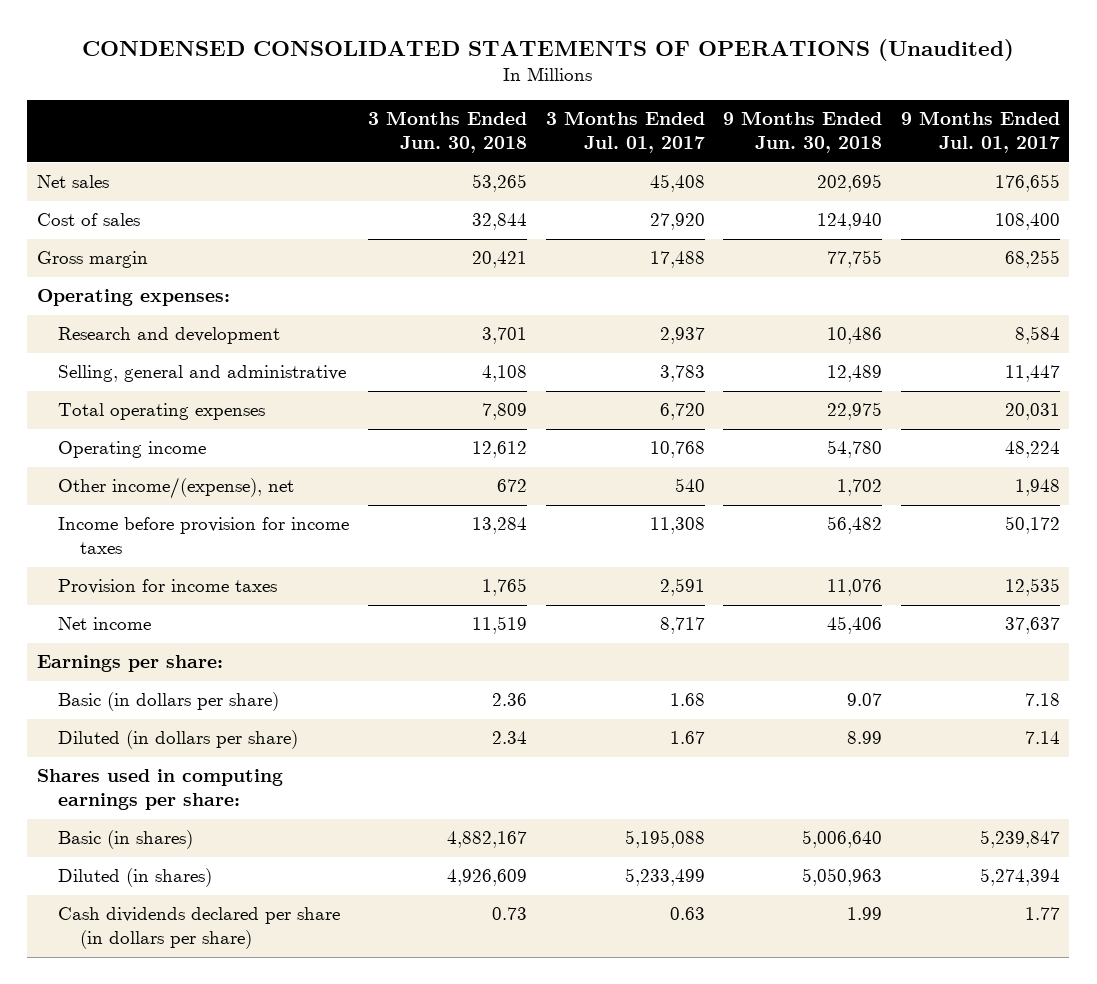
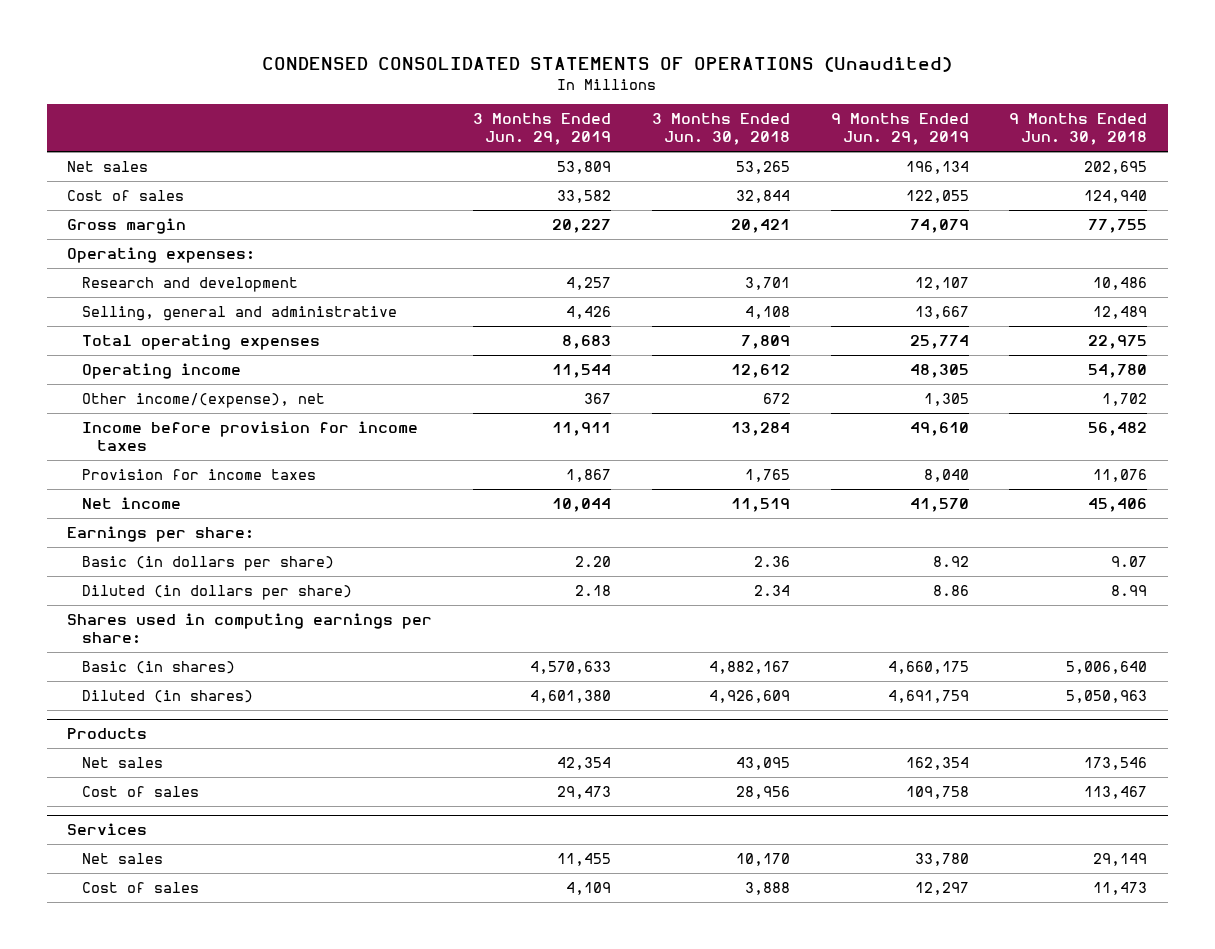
[545,111,705,154] 3 Months Ended Jul. 01, 2017 -> none
[901,111,1061,154] 9 Months Ended Jul. 01, 2017 -> none
none -> [473,113,612,146] 3 Months Ended Jun. 29, 2019
none -> [830,113,969,146] 9 Months Ended Jun. 29, 2019
[58,907,341,950] Cash dividends declared per share (in dollars per share) -> none
none -> [67,727,148,739] Products
none -> [82,756,164,768] Net sales
none -> [82,785,200,797] Cost of sales
none -> [67,822,148,835] Services
none -> [82,852,164,864] Net sales
none -> [82,881,200,893] Cost of sales

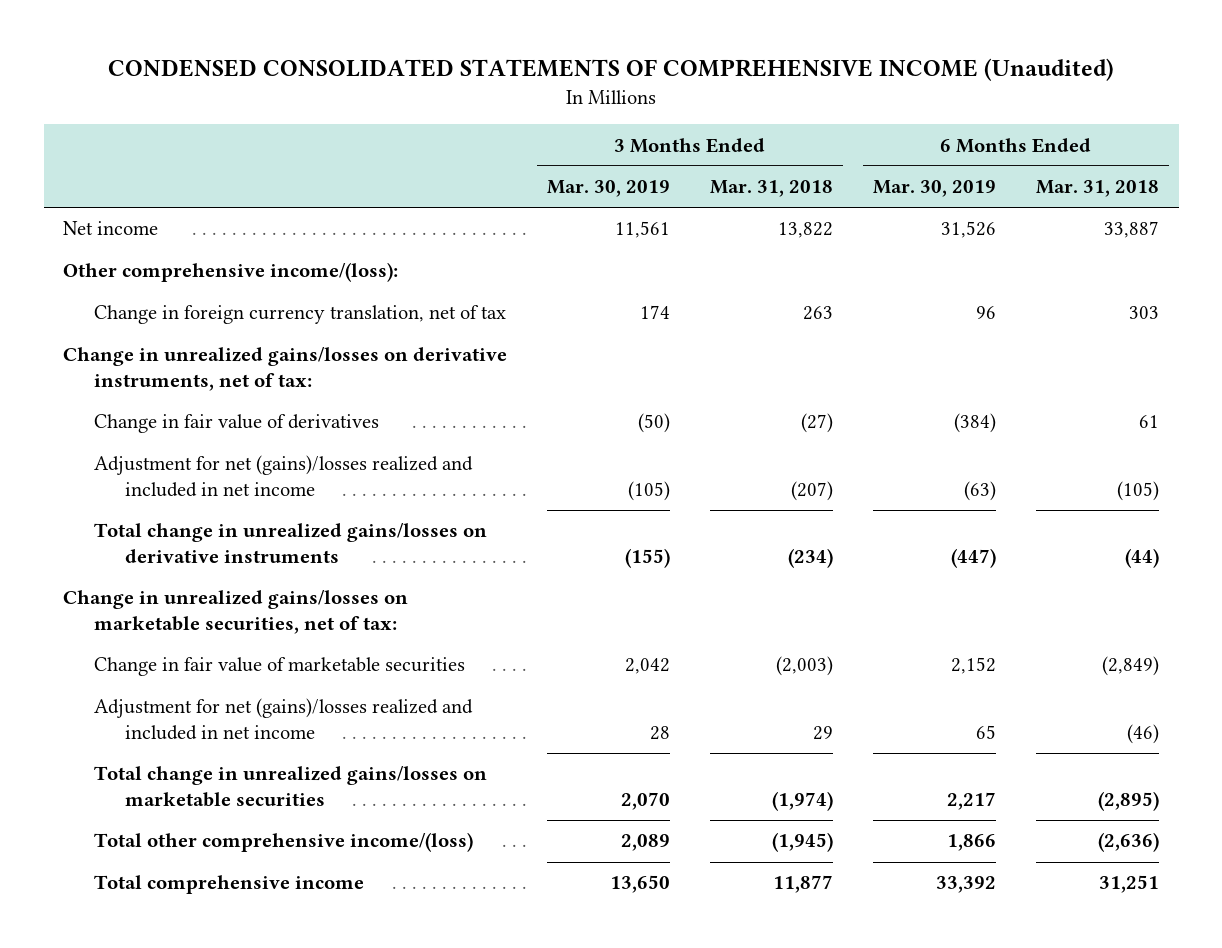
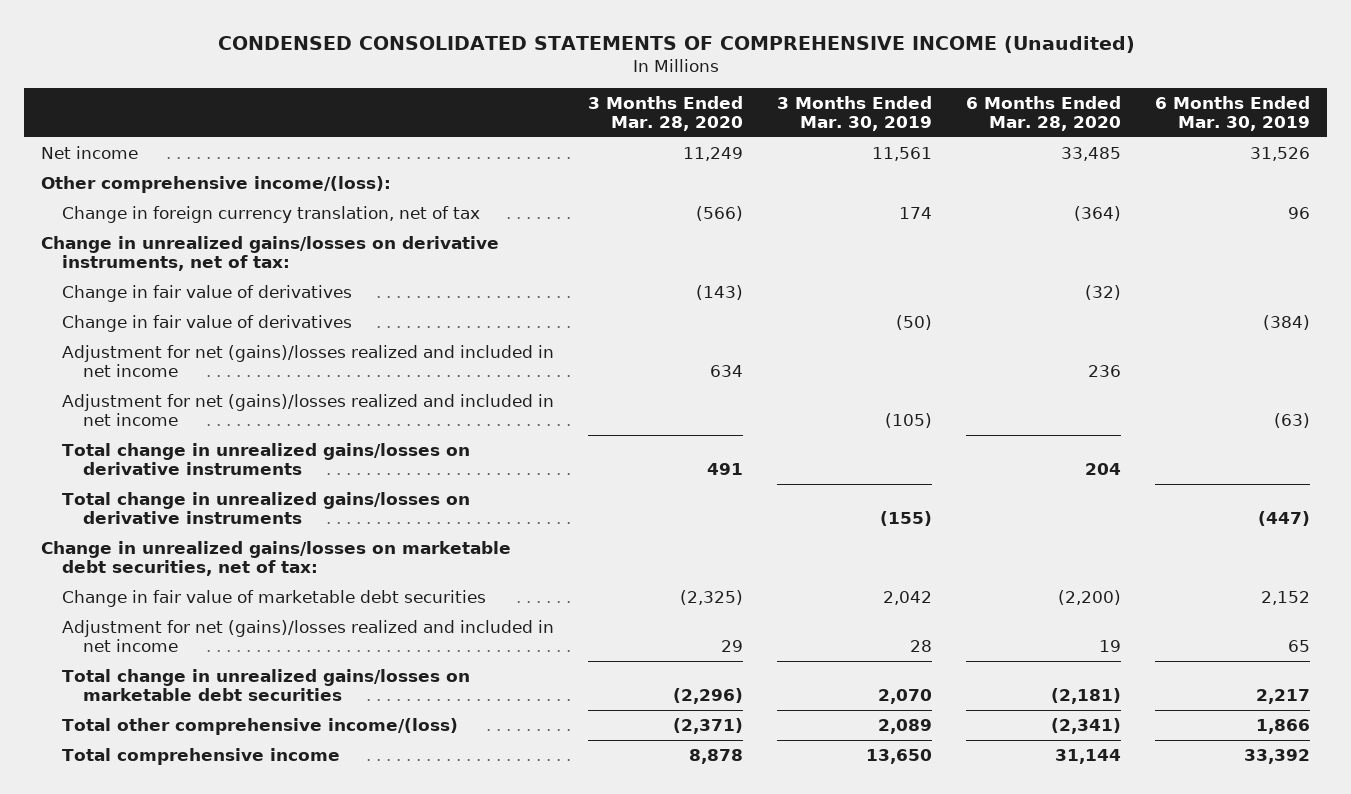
[710,180,834,198] Mar. 31, 2018 -> none
[1035,180,1159,198] Mar. 31, 2018 -> none
none -> [588,95,744,131] 3 Months Ended Mar. 28, 2020
none -> [966,95,1122,131] 6 Months Ended Mar. 28, 2020
none -> [62,284,353,302] Change in fair value of derivatives
none -> [62,344,555,377] Adjustment for net (gains)/losses realized and included in net income
none -> [62,442,471,475] Total change in unrealized gains/losses on derivative instruments
[63,590,409,635] Change in unrealized gains/losses on marketable securities, net of tax: -> [41,540,512,576] Change in unrealized gains/losses on marketable debt securities, net of tax:
[94,657,466,677] Change in fair value of marketable securities -> [62,589,487,607] Change in fair value of marketable debt securities
[94,766,488,808] Total change in unrealized gains/losses on marketable securities -> [62,668,471,701] Total change in unrealized gains/losses on marketable debt securities

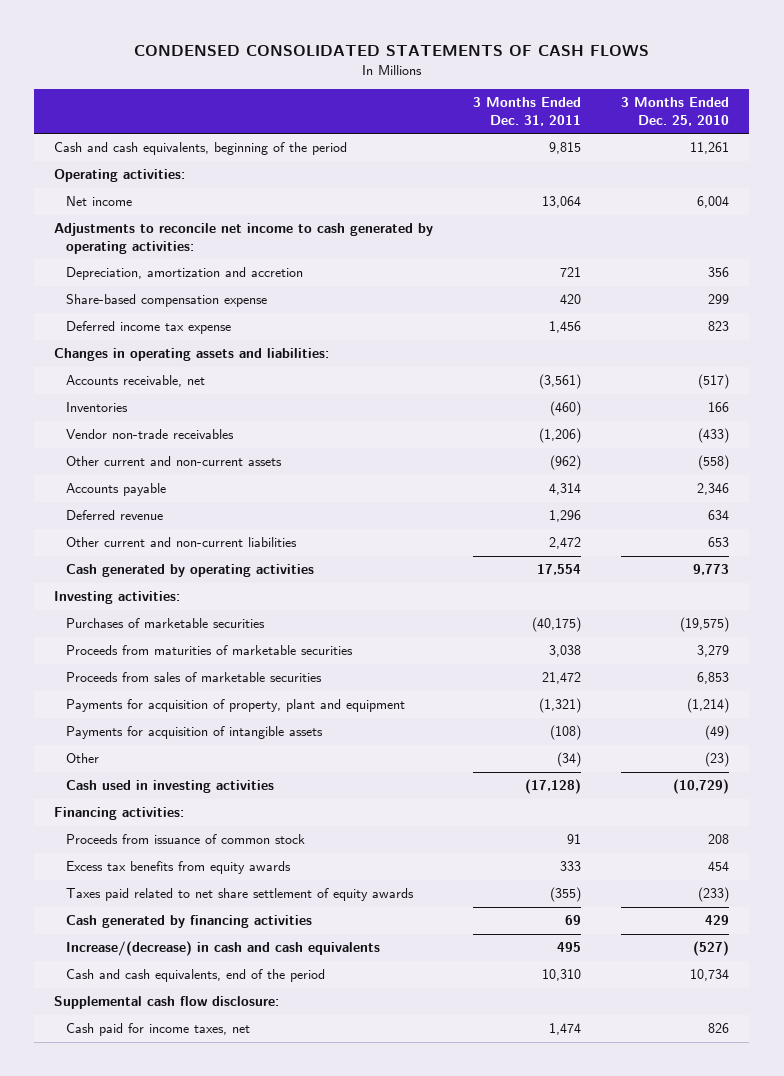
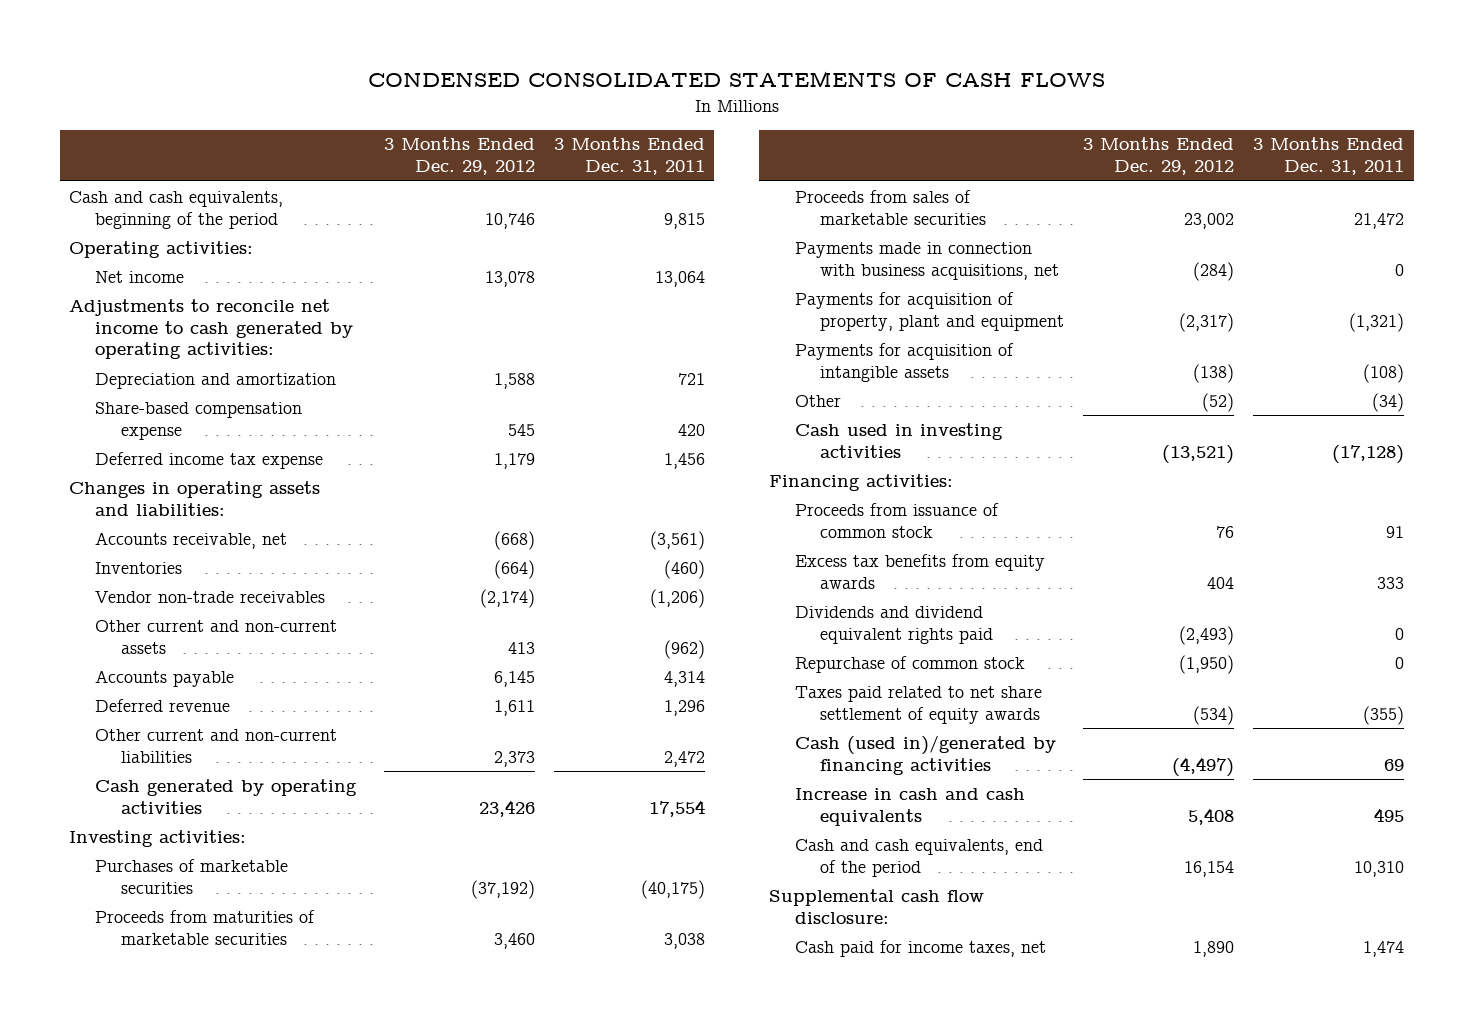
[621,97,730,126] 3 Months Ended Dec. 25, 2010 -> none
none -> [383,137,535,176] 3 Months Ended Dec. 29, 2012
[66,267,304,281] Depreciation, amortization and accretion -> [94,372,336,389] Depreciation and amortization
none -> [794,241,1060,280] Payments made in connection with business acquisitions, net
none -> [794,605,994,644] Dividends and dividend equivalent rights paid
none -> [794,655,1025,673] Repurchase of common stock
[66,915,313,929] Cash generated by financing activities -> [794,734,1056,775] Cash (used in)/generated by financing activities
[66,941,381,957] Increase/(decrease) in cash and cash equivalents -> [794,787,1025,826] Increase in cash and cash equivalents

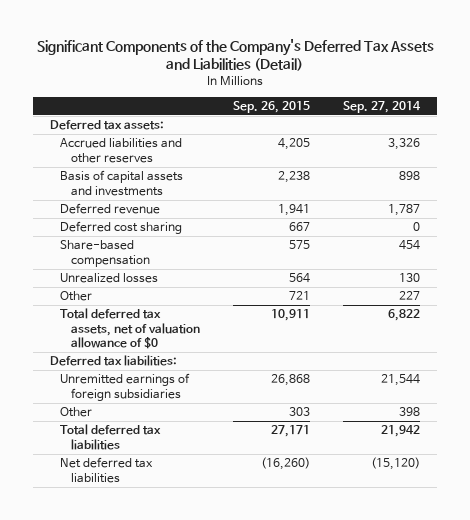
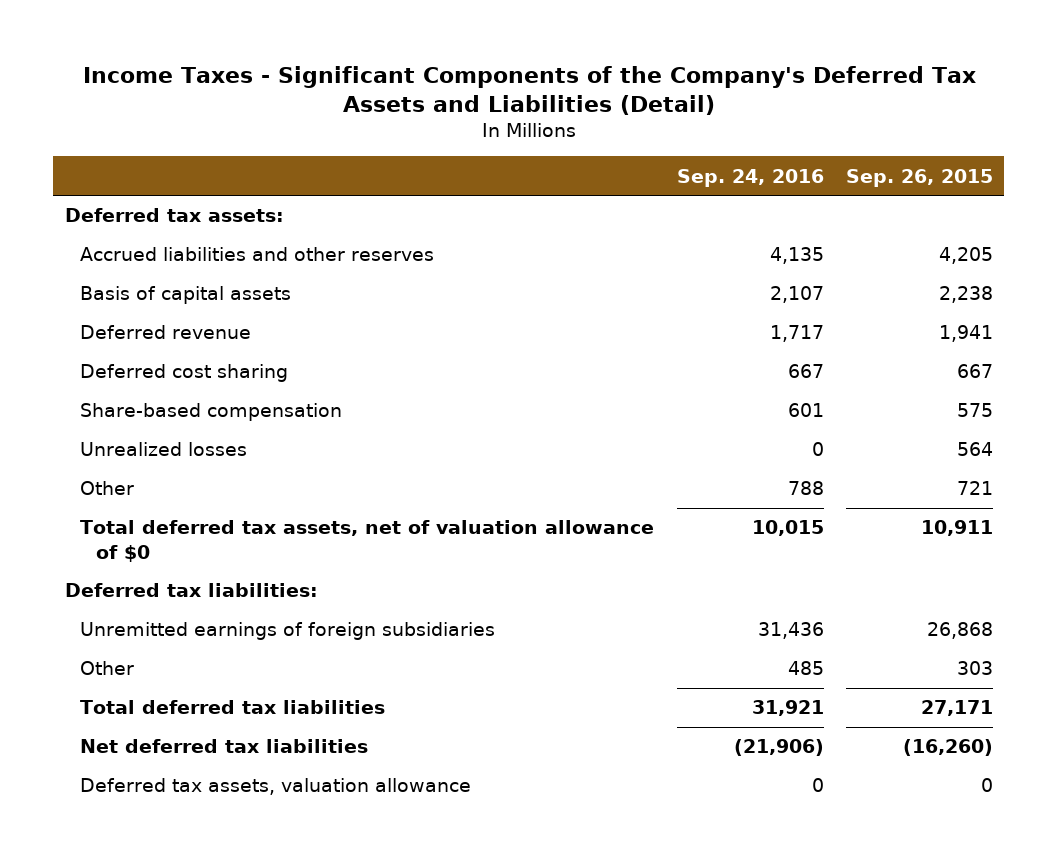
[37,39,435,72] Significant Components of the Company's Deferred Tax Assets and Liabilities (Detail) -> [82,65,976,115] Income Taxes - Significant Components of the Company's Deferred Tax Assets and Liabilities (Detail)
[343,100,422,113] Sep. 27, 2014 -> none
none -> [676,168,824,187] Sep. 24, 2016
[60,170,184,196] Basis of capital assets and investments -> [80,286,292,305] Basis of capital assets
none -> [80,778,472,796] Deferred tax assets, valuation allowance

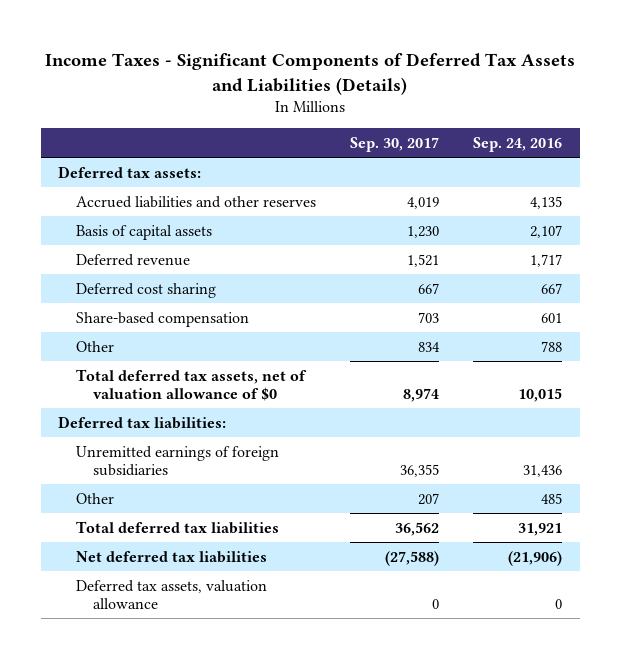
[82,65,976,115] Income Taxes - Significant Components of the Company's Deferred Tax Assets and Liabilities (Detail) -> [45,52,576,95] Income Taxes - Significant Components of Deferred Tax Assets and Liabilities (Details)
[845,168,993,187] Sep. 26, 2015 -> none
none -> [350,137,440,153] Sep. 30, 2017
[80,442,248,457] Unrealized losses -> none

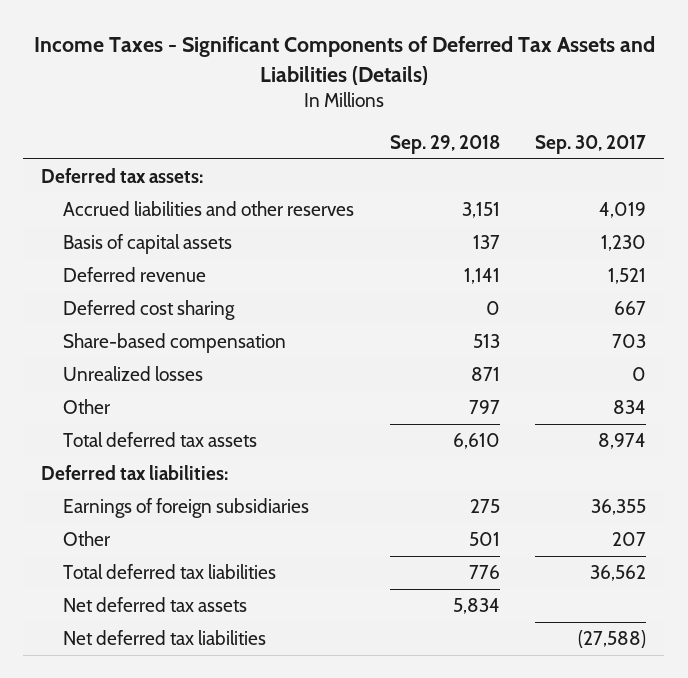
[473,137,563,153] Sep. 24, 2016 -> none
none -> [389,134,500,154] Sep. 29, 2018
none -> [62,366,203,382] Unrealized losses
[75,368,307,402] Total deferred tax assets, net of valuation allowance of $0 -> [62,432,257,448] Total deferred tax assets
[75,445,279,477] Unremitted earnings of foreign subsidiaries -> [62,498,309,519] Earnings of foreign subsidiaries
none -> [62,597,247,613] Net deferred tax assets
[75,579,267,610] Deferred tax assets, valuation allowance -> none

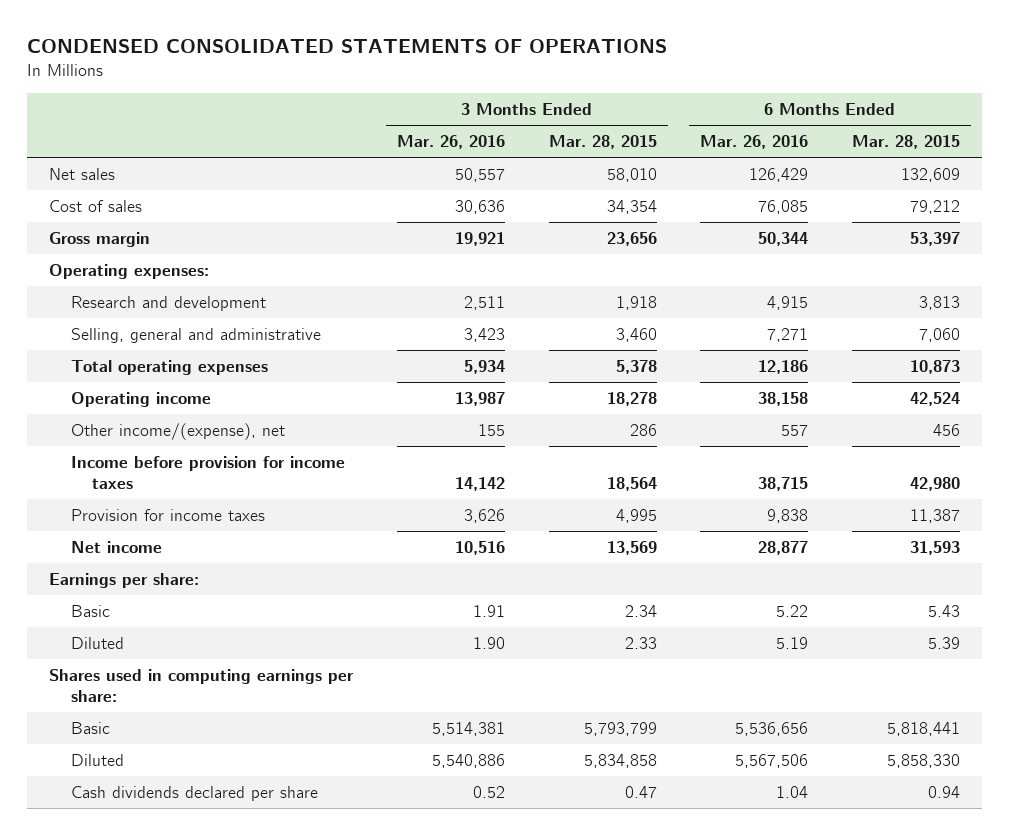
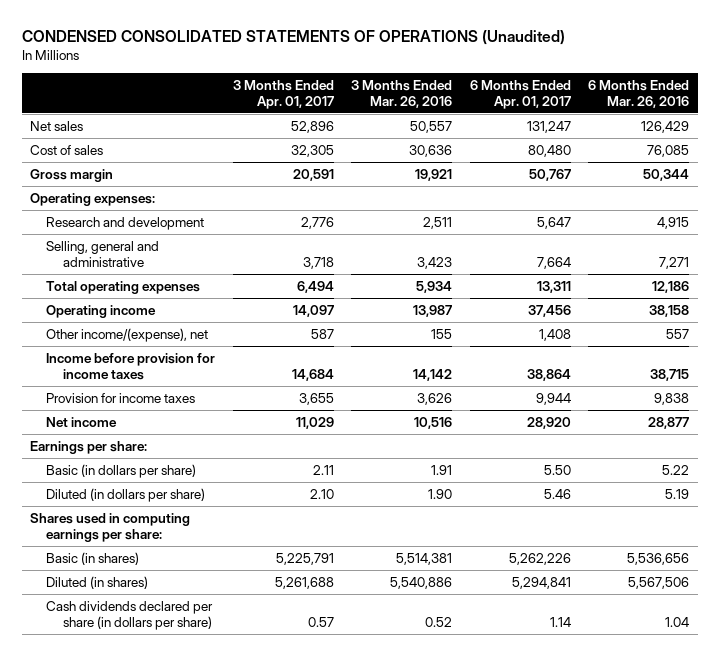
[27,39,668,54] CONDENSED CONSOLIDATED STATEMENTS OF OPERATIONS -> [21,30,565,46] CONDENSED CONSOLIDATED STATEMENTS OF OPERATIONS (Unaudited)
[548,135,657,150] Mar. 28, 2015 -> none
[852,135,961,150] Mar. 28, 2015 -> none
none -> [232,80,334,109] 3 Months Ended Apr. 01, 2017
none -> [469,80,571,109] 6 Months Ended Apr. 01, 2017
[70,604,110,617] Basic -> [46,463,197,478] Basic (in dollars per share)
[70,636,124,649] Diluted -> [46,487,206,502] Diluted (in dollars per share)
[70,721,110,734] Basic -> [46,551,140,565] Basic (in shares)
[70,753,124,766] Diluted -> [46,575,149,589] Diluted (in shares)
[70,785,318,801] Cash dividends declared per share -> [46,600,214,630] Cash dividends declared per share (in dollars per share)

